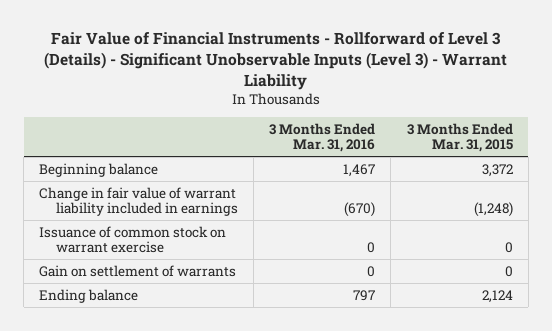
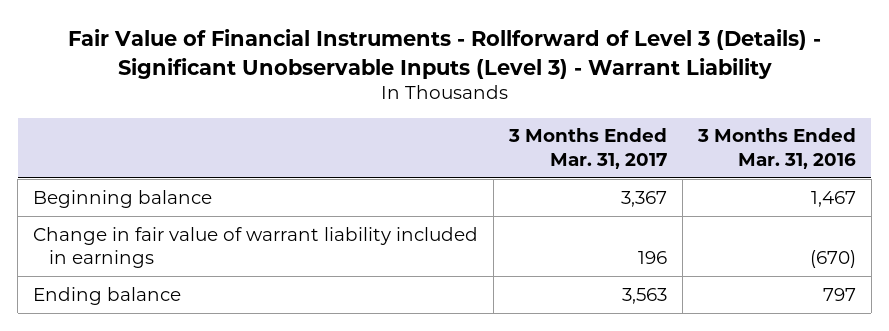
[406,122,513,153] 3 Months Ended Mar. 31, 2015 -> none
none -> [508,128,668,169] 3 Months Ended Mar. 31, 2017
[39,225,227,254] Issuance of common stock on warrant exercise -> none
[39,264,237,277] Gain on settlement of warrants -> none

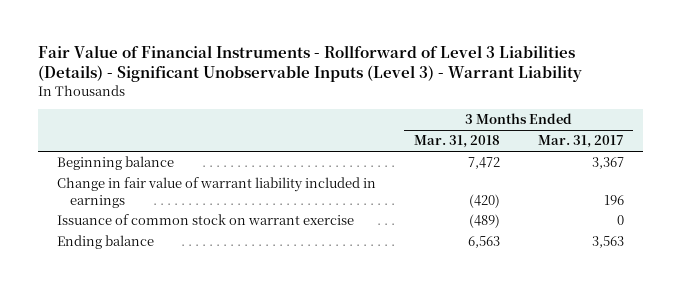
[67,29,821,79] Fair Value of Financial Instruments - Rollforward of Level 3 (Details) - Significant Unobservable Inputs (Level 3) - Warrant Liability -> [37,44,582,83] Fair Value of Financial Instruments - Rollforward of Level 3 Liabilities (Details) - Significant Unobservable Inputs (Level 3) - Warrant Liability
[696,128,856,169] 3 Months Ended Mar. 31, 2016 -> none
none -> [413,135,500,149] Mar. 31, 2018
none -> [56,214,354,226] Issuance of common stock on warrant exercise

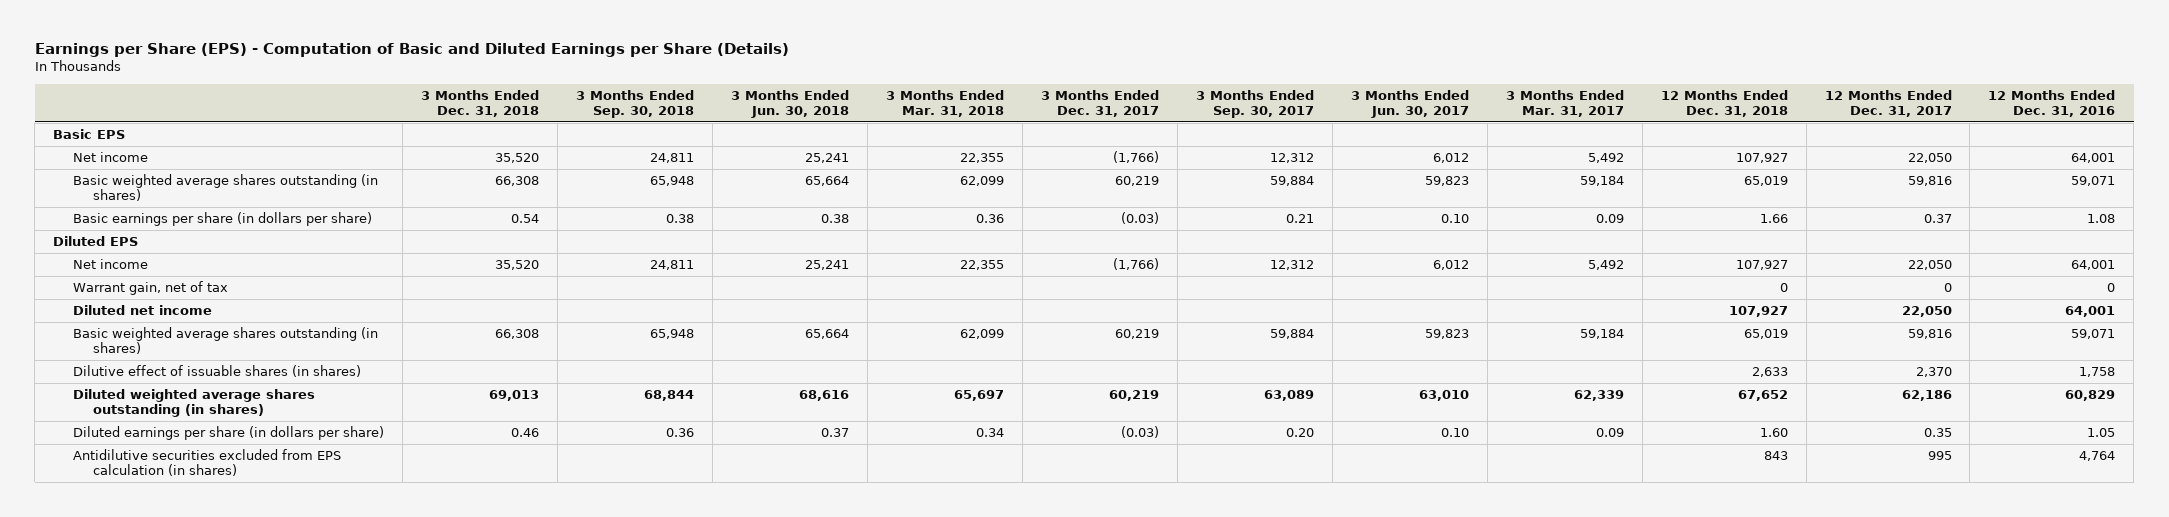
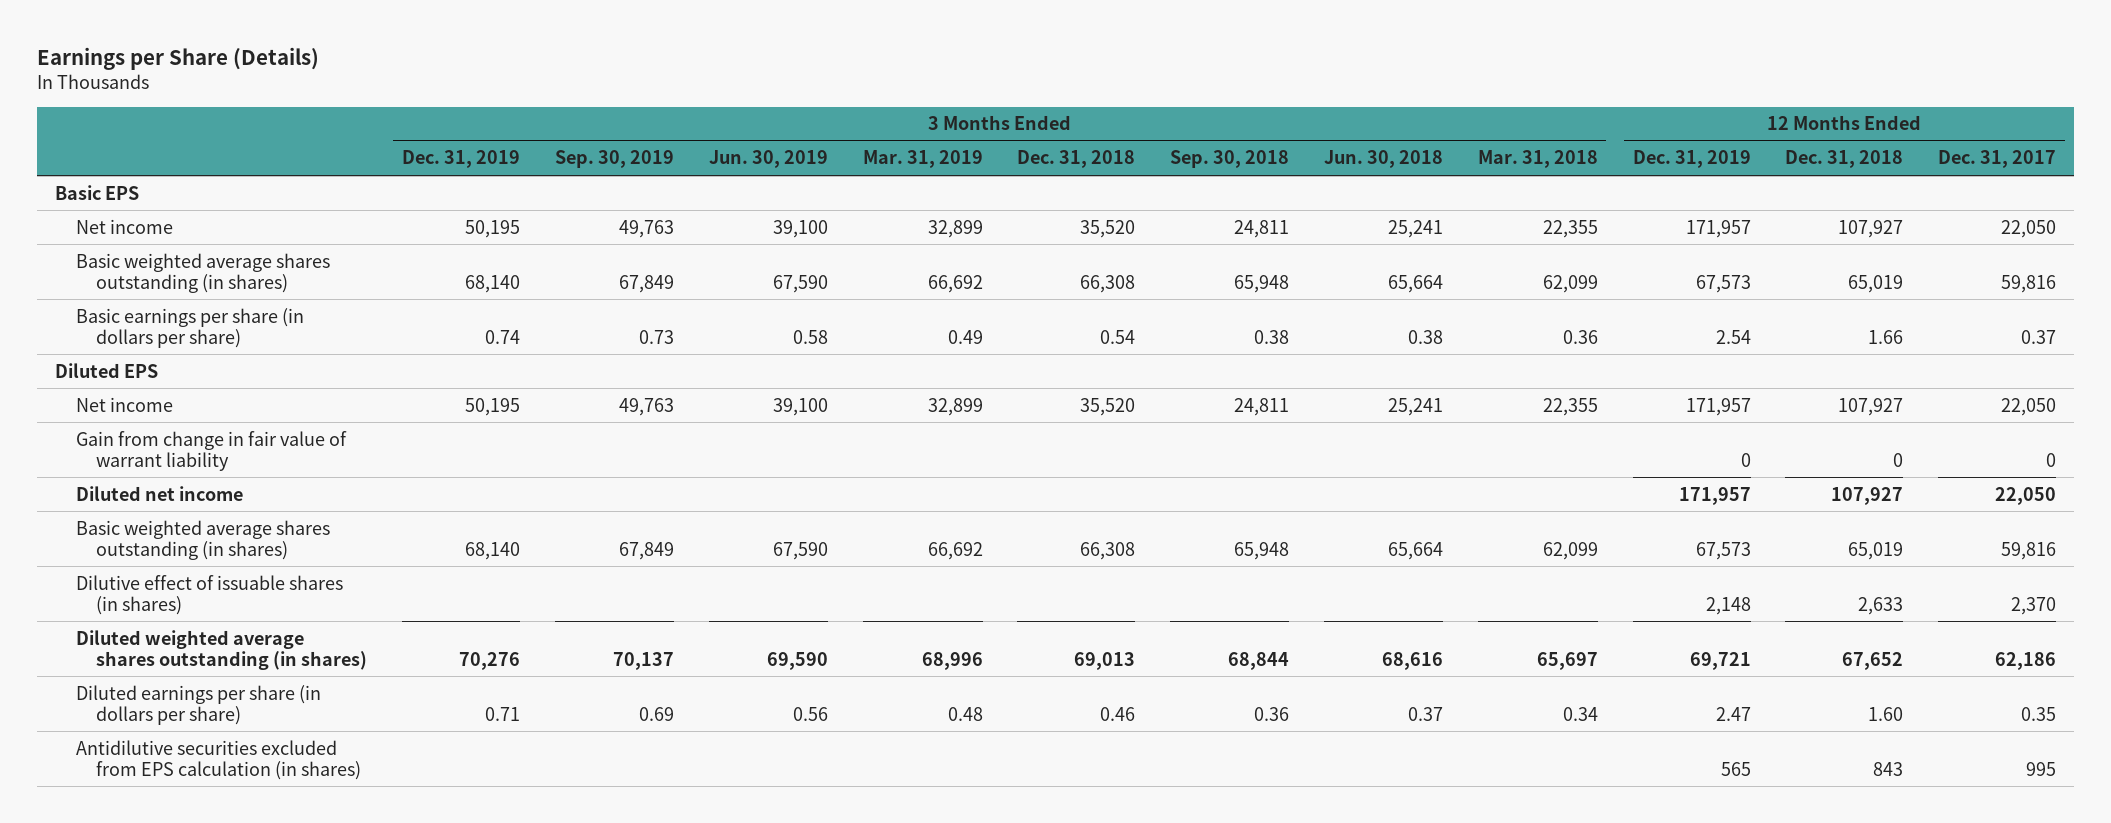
[34,43,789,58] Earnings per Share (EPS) - Computation of Basic and Diluted Earnings per Share (Details) -> [37,46,320,70] Earnings per Share (Details)
[1040,89,1159,117] 3 Months Ended Dec. 31, 2017 -> none
[1195,89,1314,118] 3 Months Ended Sep. 30, 2017 -> none
[1350,89,1469,118] 3 Months Ended Jun. 30, 2017 -> none
[1505,89,1624,117] 3 Months Ended Mar. 31, 2017 -> none
[1988,89,2116,117] 12 Months Ended Dec. 31, 2016 -> none
none -> [402,150,521,169] Dec. 31, 2019
none -> [554,150,674,169] Sep. 30, 2019
none -> [708,150,828,169] Jun. 30, 2019
none -> [862,150,983,169] Mar. 31, 2019
none -> [1632,150,1751,169] Dec. 31, 2019
[72,281,228,296] Warrant gain, net of tax -> none
none -> [75,430,347,471] Gain from change in fair value of warrant liability

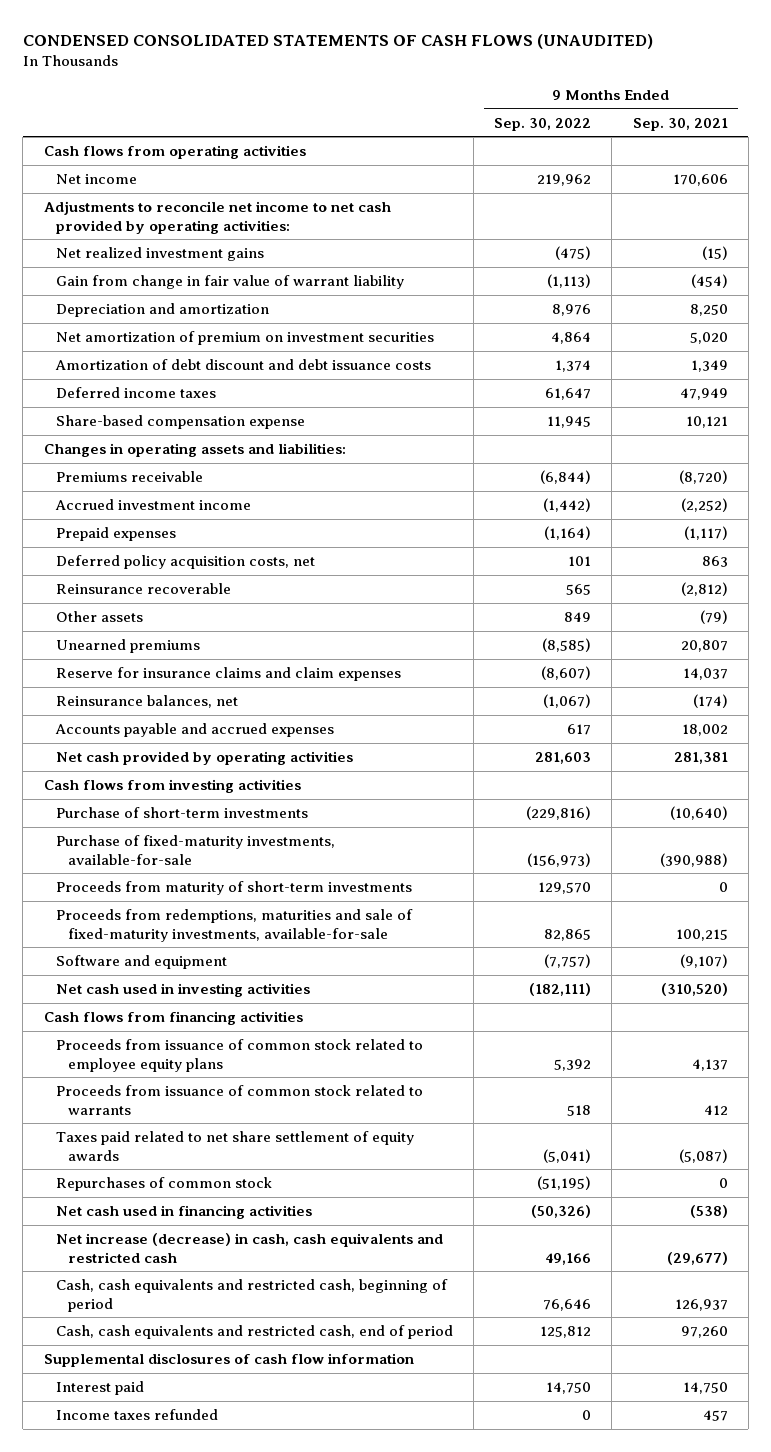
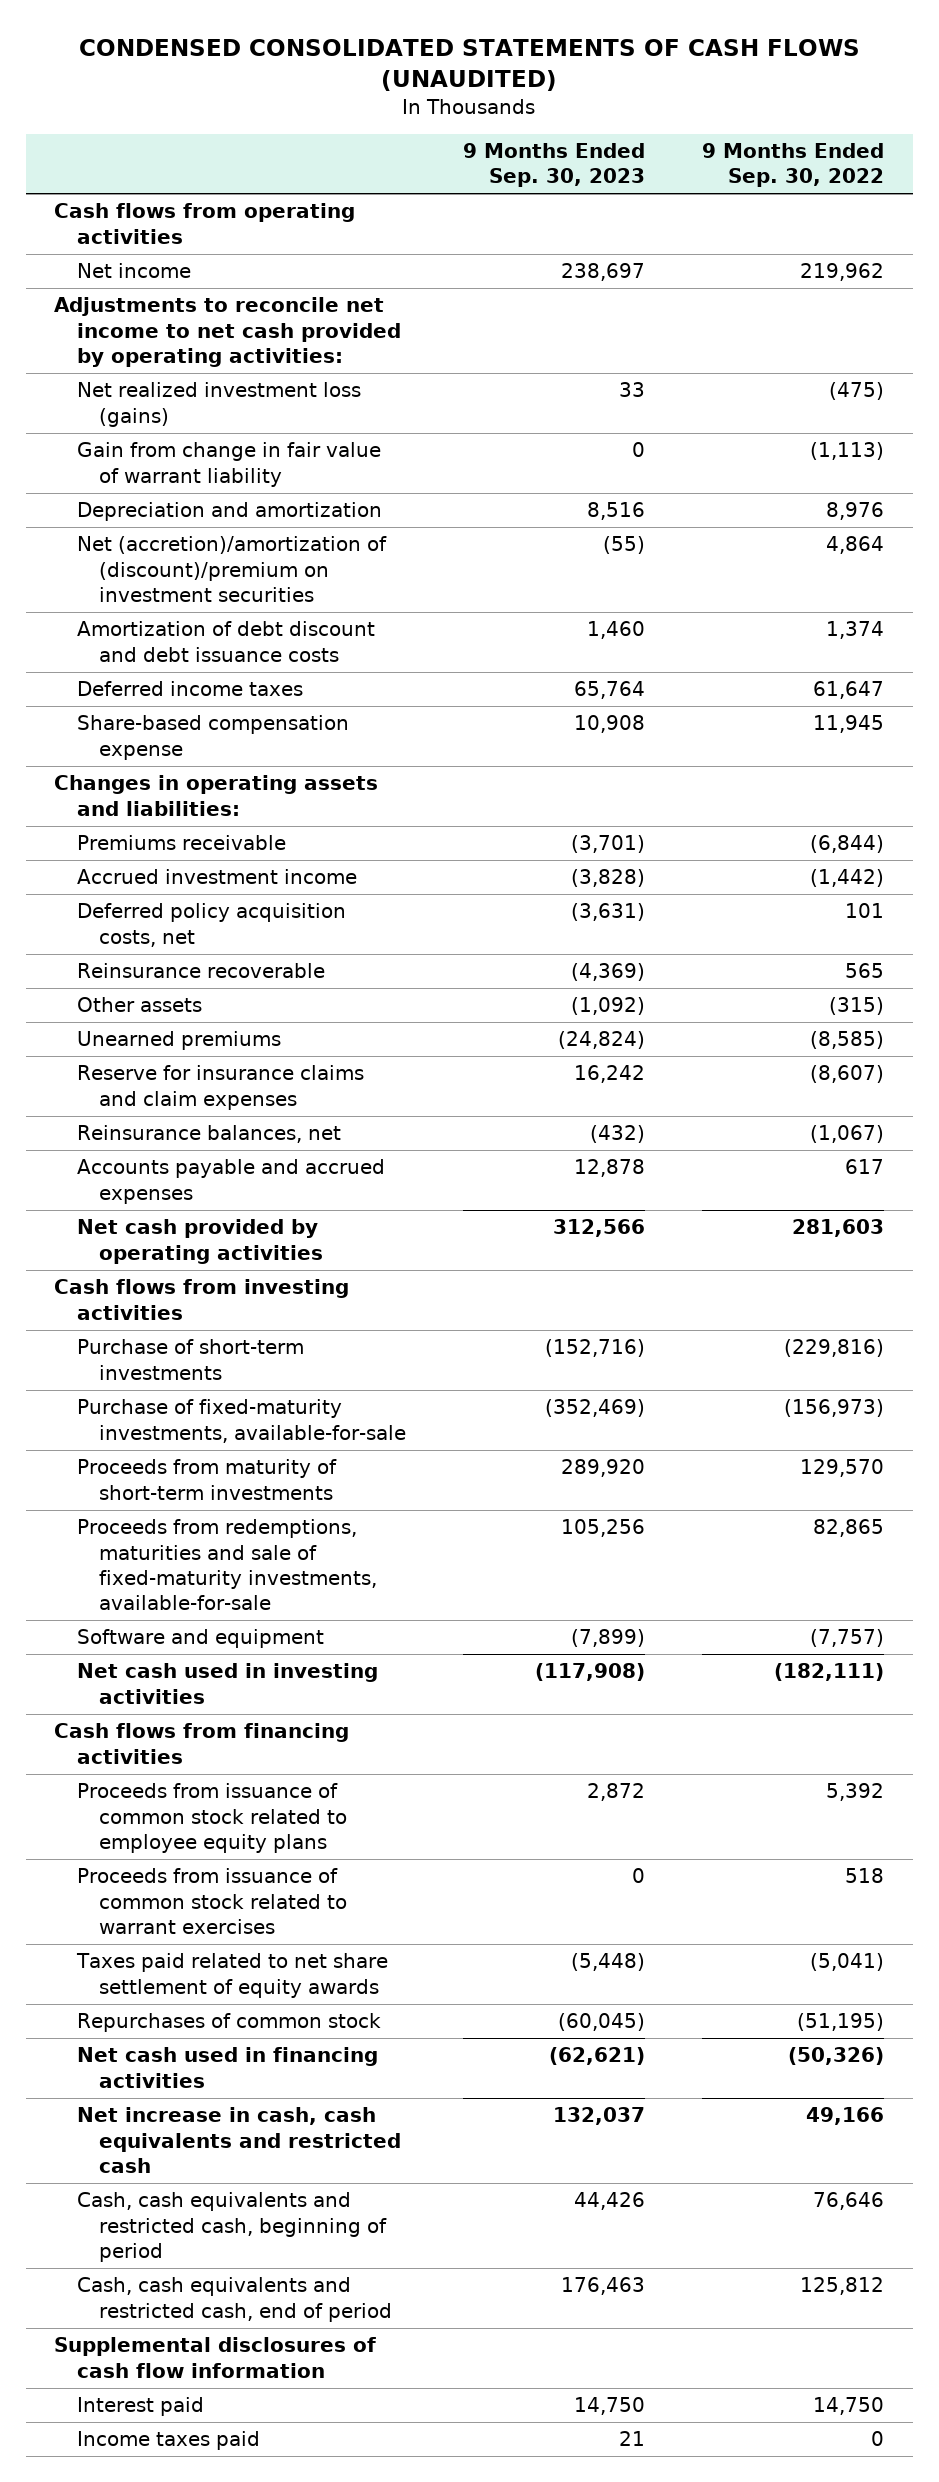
[632,117,728,131] Sep. 30, 2021 -> none
none -> [463,142,646,188] 9 Months Ended Sep. 30, 2023
[55,246,264,261] Net realized investment gains -> [76,382,361,427] Net realized investment loss (gains)
[55,330,434,345] Net amortization of premium on investment securities -> [76,536,387,603] Net (accretion)/amortization of (discount)/premium on investment securities
[55,526,176,541] Prepaid expenses -> none
[564,611,592,622] 849 -> [829,997,885,1016] (315)
[55,1084,423,1115] Proceeds from issuance of common stock related to warrants -> [76,1868,347,1935] Proceeds from issuance of common stock related to warrant exercises
[55,1232,443,1263] Net increase (decrease) in cash, cash equivalents and restricted cash -> [76,2107,401,2174] Net increase in cash, cash equivalents and restricted cash
[55,1408,218,1420] Income taxes refunded -> [76,2431,260,2451] Income taxes paid

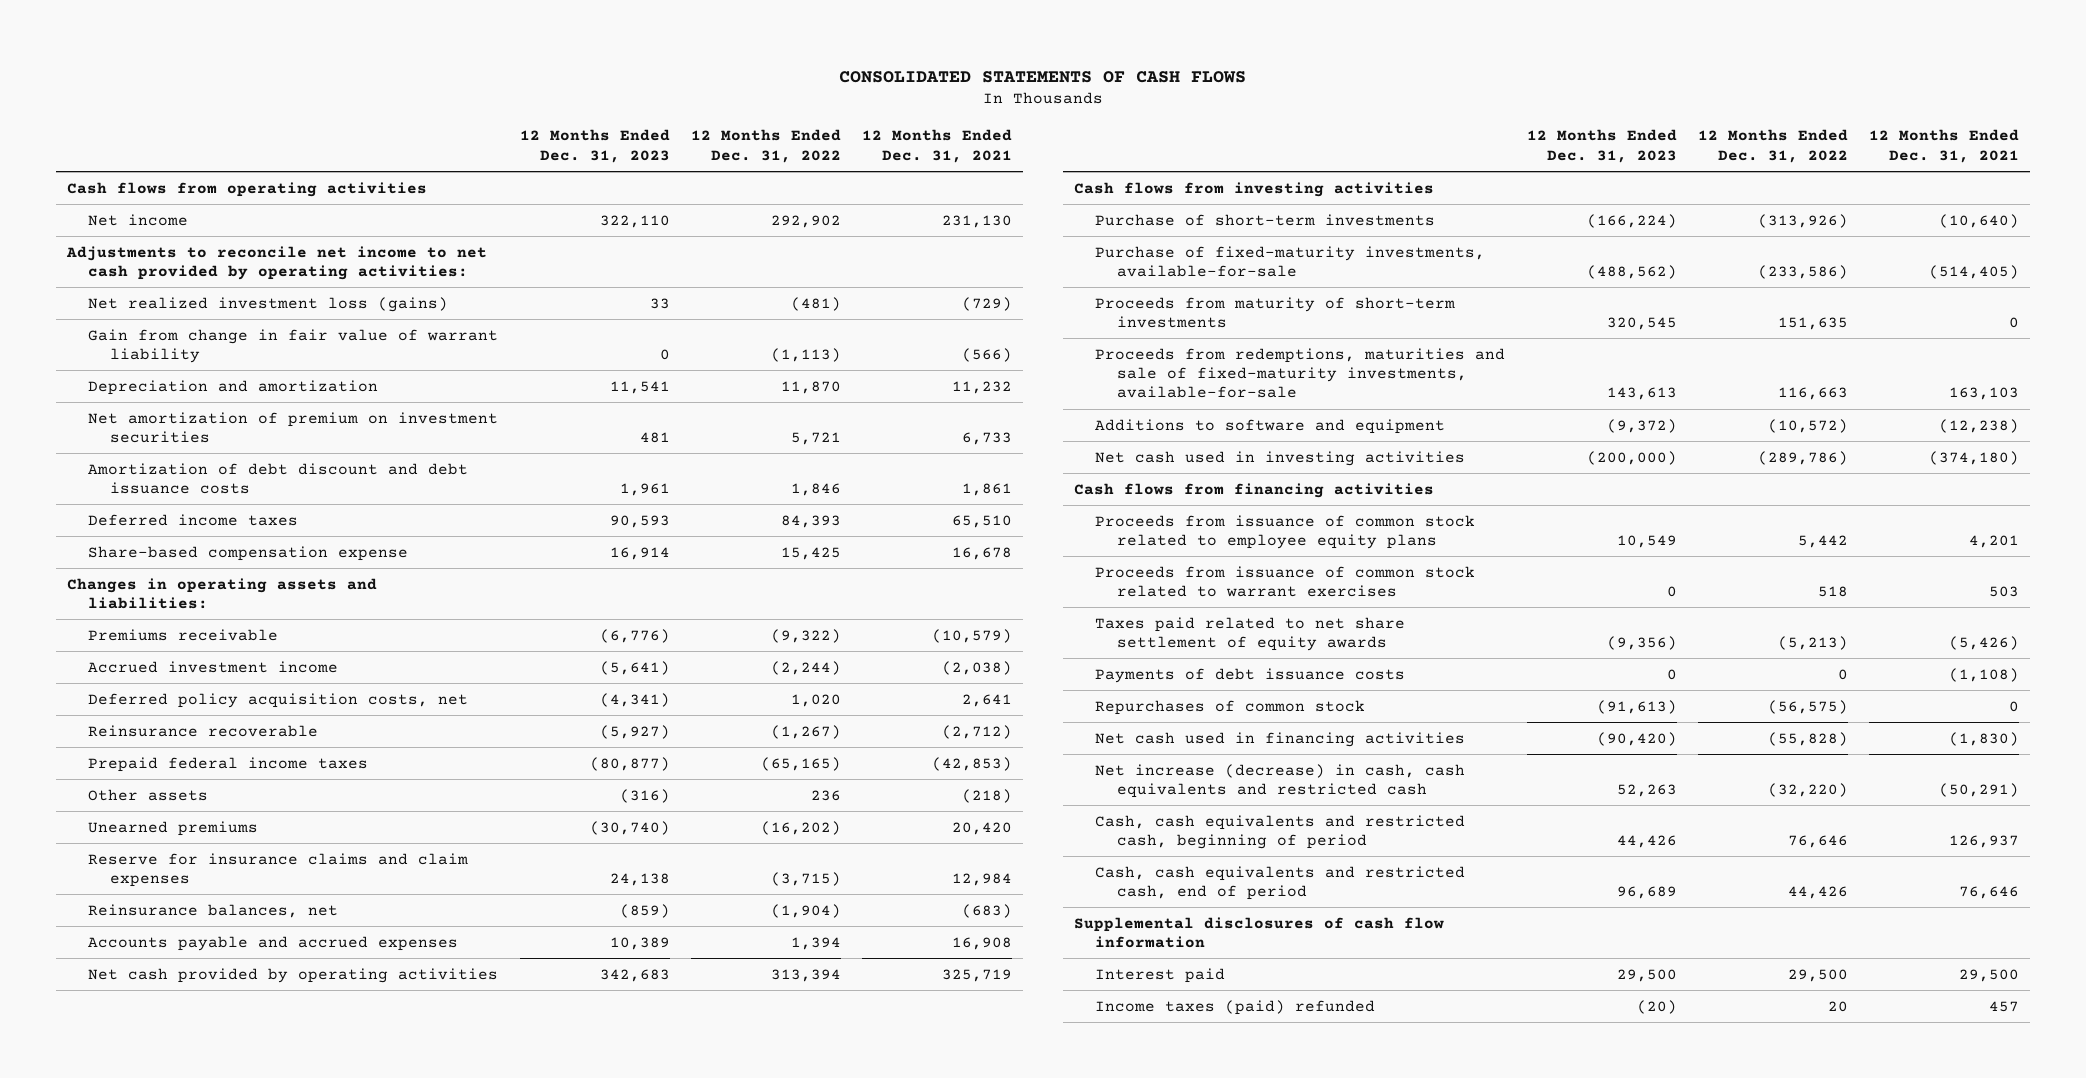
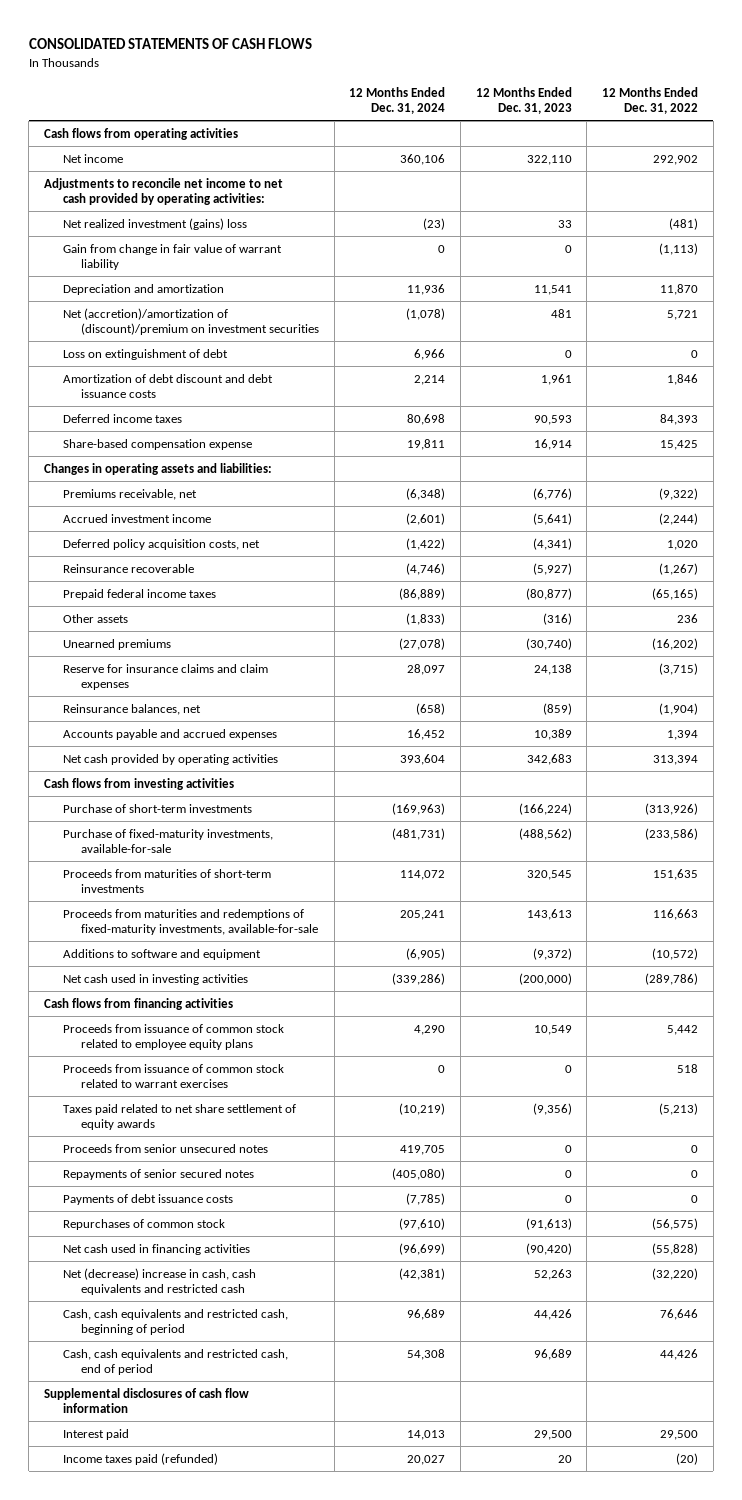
[862,129,1013,163] 12 Months Ended Dec. 31, 2021 -> none
none -> [349,86,446,114] 12 Months Ended Dec. 31, 2024
[88,296,449,312] Net realized investment loss (gains) -> [62,217,247,230] Net realized investment (gains) loss
[88,411,499,443] Net amortization of premium on investment securities -> [62,307,320,335] Net (accretion)/amortization of (discount)/premium on investment securities
none -> [62,348,228,360] Loss on extinguishment of debt
[88,628,279,641] Premiums receivable -> [62,488,197,500] Premiums receivable, net
[1095,296,1456,328] Proceeds from maturity of short-term investments -> [62,868,271,893] Proceeds from maturities of short-term investments
[1095,347,1506,399] Proceeds from redemptions, maturities and sale of fixed-maturity investments, available-for-sale -> [62,908,319,935] Proceeds from maturities and redemptions of fixed-maturity investments, available-for-sale
none -> [62,1143,268,1153] Proceeds from senior unsecured notes
none -> [62,1168,254,1180] Repayments of senior secured notes
[1095,763,1466,798] Net increase (decrease) in cash, cash equivalents and restricted cash -> [62,1267,256,1295] Net (decrease) increase in cash, cash equivalents and restricted cash
[1095,999,1376,1015] Income taxes (paid) refunded -> [62,1452,218,1465] Income taxes paid (refunded)
[1636,999,1677,1014] (20) -> [557,1454,572,1463] 20
[1827,1000,1848,1012] 20 -> [675,1452,698,1465] (20)

